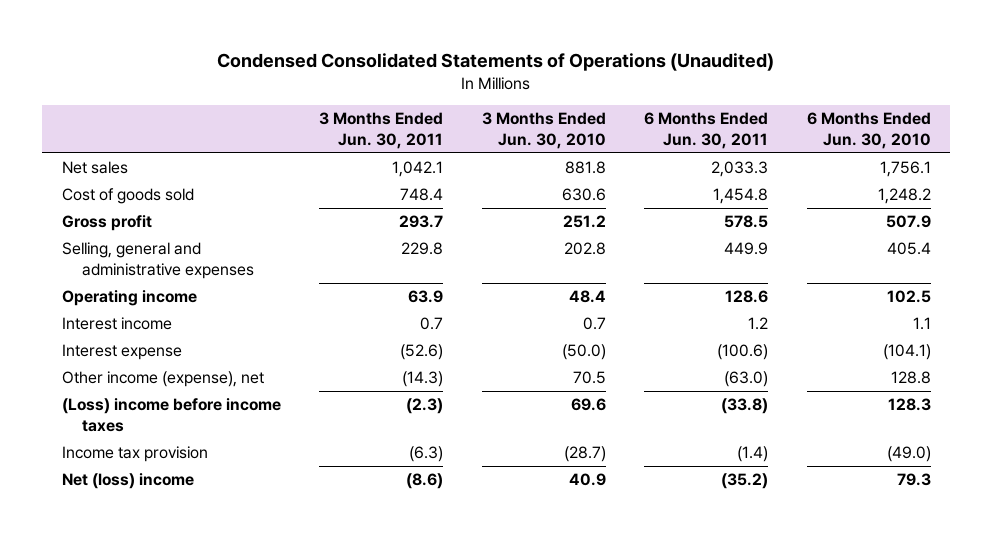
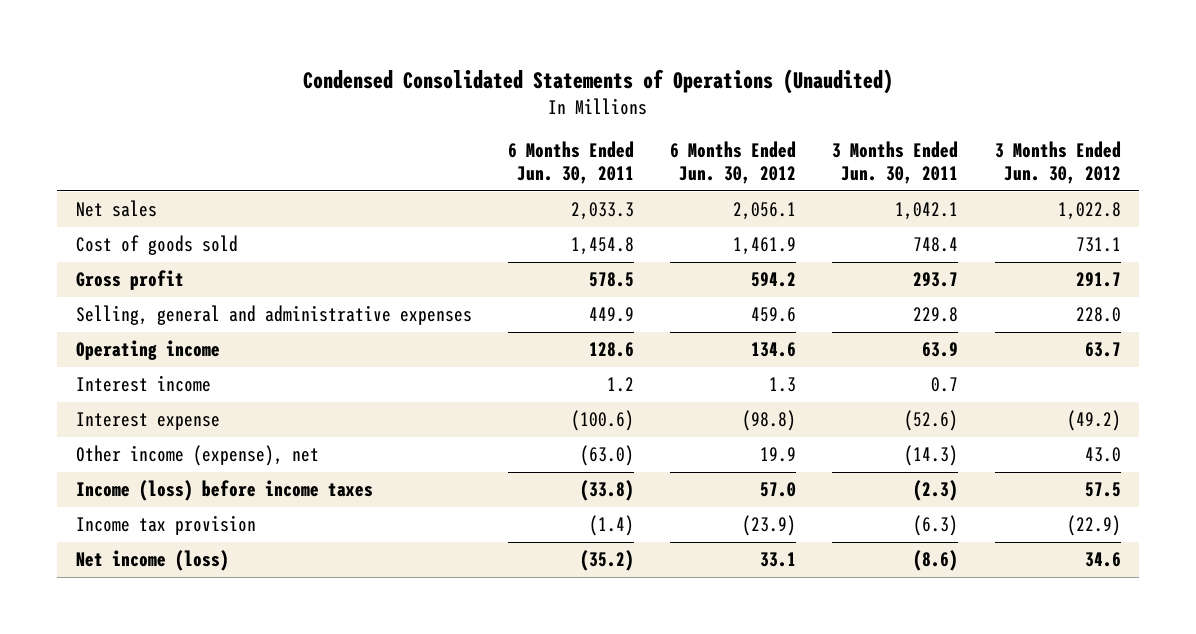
[481,112,606,149] 3 Months Ended Jun. 30, 2010 -> none
[806,112,931,149] 6 Months Ended Jun. 30, 2010 -> none
none -> [670,141,797,184] 6 Months Ended Jun. 30, 2012
none -> [994,141,1121,184] 3 Months Ended Jun. 30, 2012
[61,398,281,433] (Loss) income before income taxes -> [75,480,373,502] Income (loss) before income taxes
[61,473,194,490] Net (loss) income -> [75,550,229,572] Net income (loss)

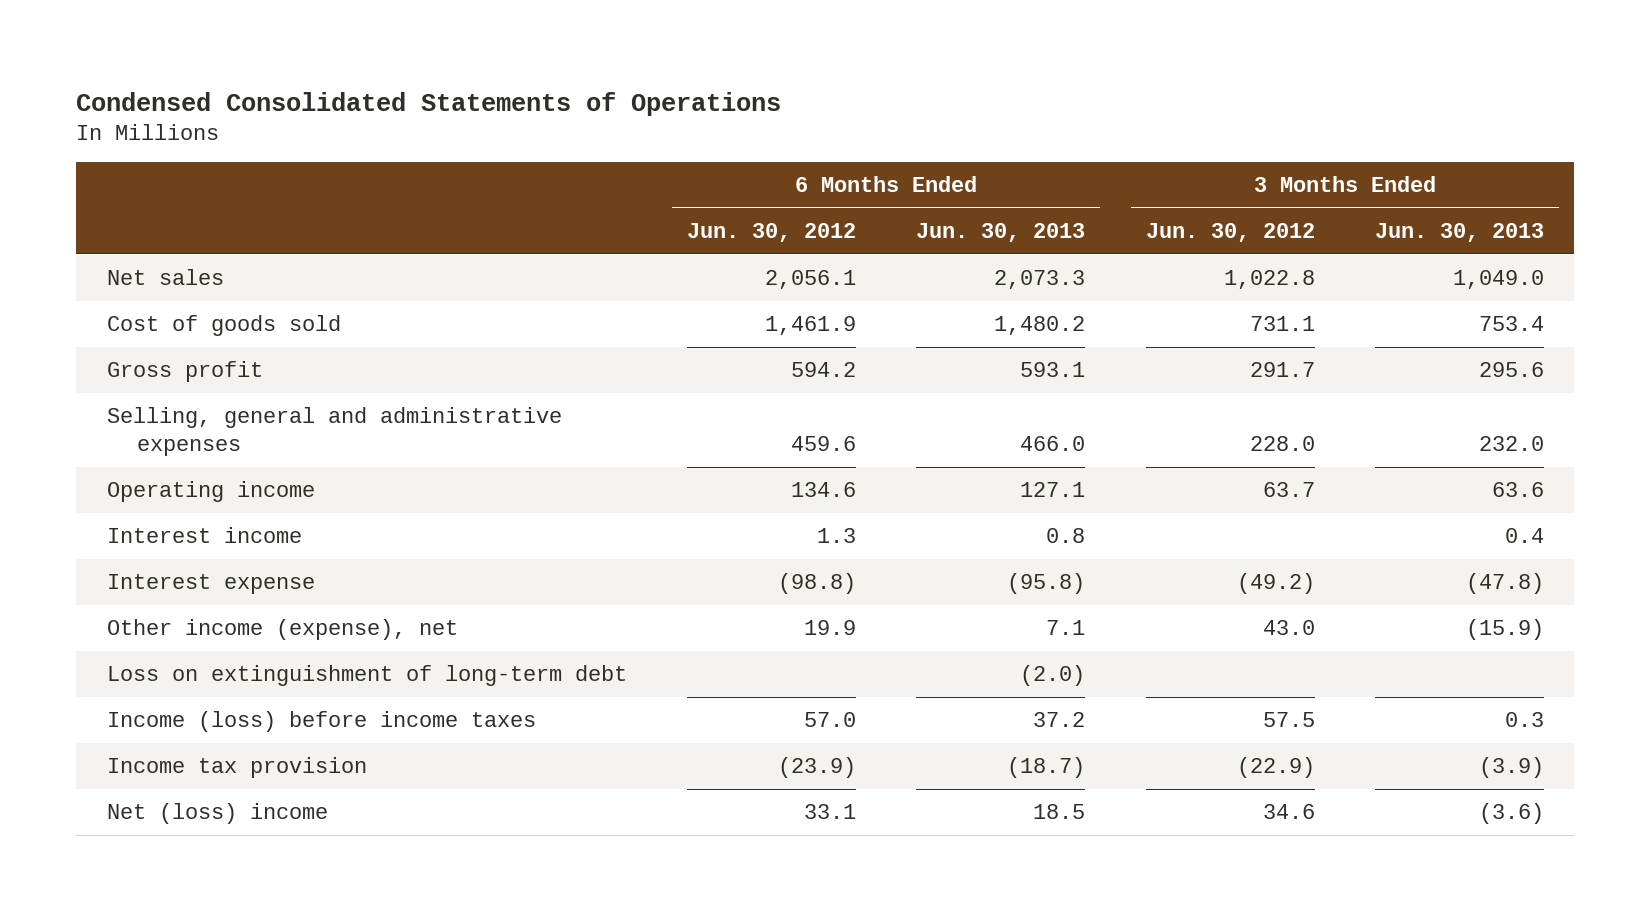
[303,68,894,94] Condensed Consolidated Statements of Operations (Unaudited) -> [76,91,782,116] Condensed Consolidated Statements of Operations
[507,141,634,184] 6 Months Ended Jun. 30, 2011 -> none
[832,141,959,184] 3 Months Ended Jun. 30, 2011 -> none
none -> [916,223,1086,243] Jun. 30, 2013
none -> [1375,223,1545,243] Jun. 30, 2013
none -> [106,665,627,687] Loss on extinguishment of long-term debt
[75,550,229,572] Net income (loss) -> [106,803,328,825] Net (loss) income

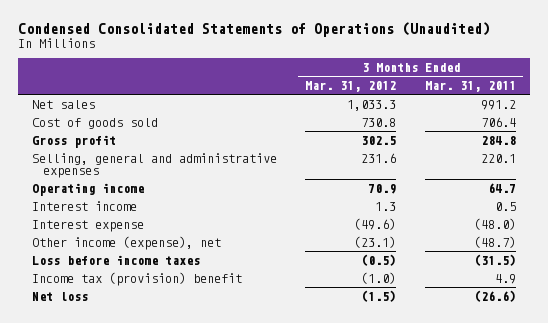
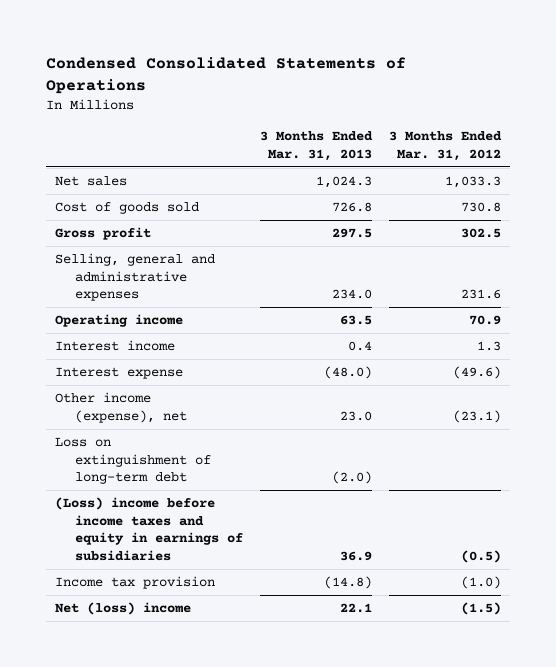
[17,21,490,37] Condensed Consolidated Statements of Operations (Unaudited) -> [46,57,407,95] Condensed Consolidated Statements of Operations
[424,80,516,92] Mar. 31, 2011 -> none
none -> [260,131,374,161] 3 Months Ended Mar. 31, 2013
none -> [54,437,211,485] Loss on extinguishment of long-term debt
[31,254,200,265] Loss before income taxes -> [54,497,243,561] (Loss) income before income taxes and equity in earnings of subsidiaries
[31,271,242,286] Income tax (provision) benefit -> [54,576,215,590] Income tax provision
[31,291,88,301] Net loss -> [54,602,191,616] Net (loss) income

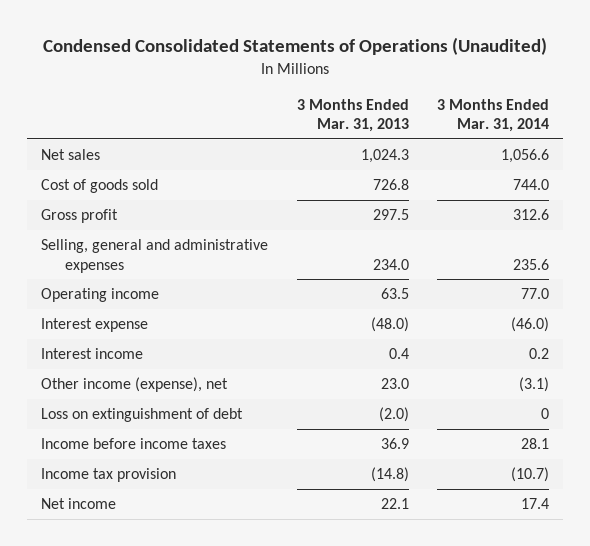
[46,57,407,95] Condensed Consolidated Statements of Operations -> [43,37,548,56] Condensed Consolidated Statements of Operations (Unaudited)
[389,131,503,161] 3 Months Ended Mar. 31, 2012 -> none
none -> [436,98,549,132] 3 Months Ended Mar. 31, 2014
[54,340,175,352] Interest income -> [41,348,144,360] Interest income
[54,437,211,485] Loss on extinguishment of long-term debt -> [41,408,244,423] Loss on extinguishment of debt
[54,497,243,561] (Loss) income before income taxes and equity in earnings of subsidiaries -> [41,438,227,450] Income before income taxes
[54,602,191,616] Net (loss) income -> [41,498,117,510] Net income

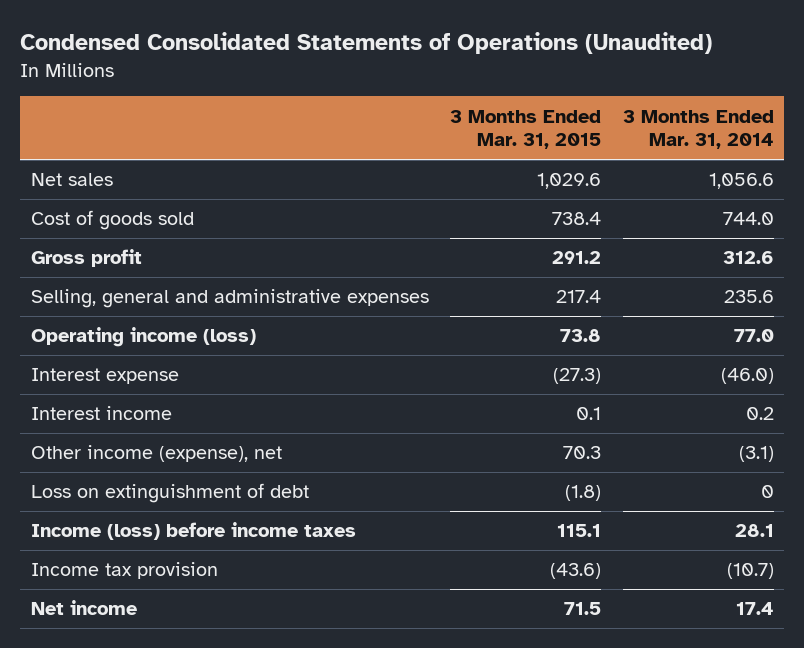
[296,98,409,132] 3 Months Ended Mar. 31, 2013 -> none
none -> [450,109,602,150] 3 Months Ended Mar. 31, 2015
[41,288,160,303] Operating income -> [30,327,256,348] Operating income (loss)
[41,438,227,450] Income before income taxes -> [30,522,356,541] Income (loss) before income taxes

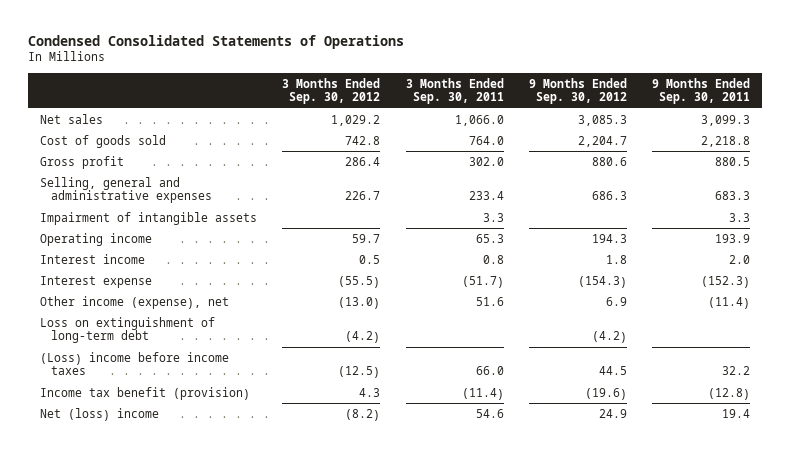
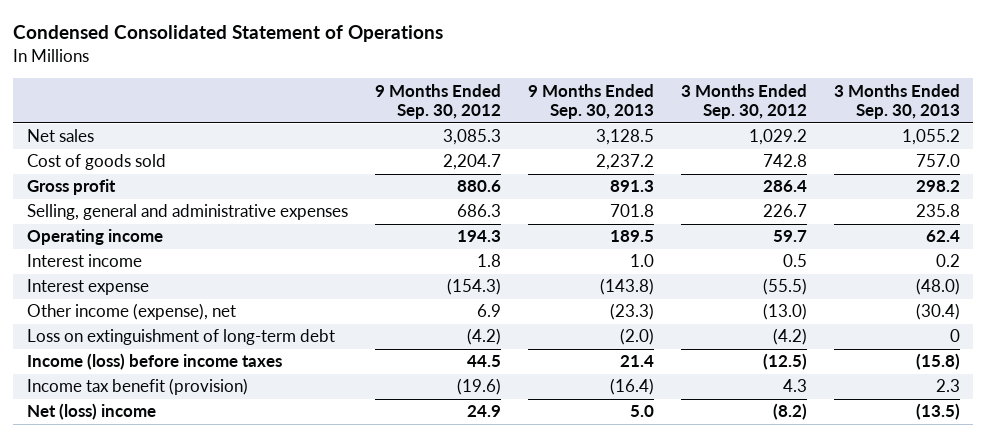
[27,34,404,49] Condensed Consolidated Statements of Operations -> [13,25,444,43] Condensed Consolidated Statement of Operations
[405,77,504,105] 3 Months Ended Sep. 30, 2011 -> none
[651,77,750,105] 9 Months Ended Sep. 30, 2011 -> none
none -> [527,83,654,120] 9 Months Ended Sep. 30, 2013
none -> [833,83,960,120] 3 Months Ended Sep. 30, 2013
[40,211,258,225] Impairment of intangible assets -> none
[40,351,230,376] (Loss) income before income taxes -> [26,353,282,371] Income (loss) before income taxes

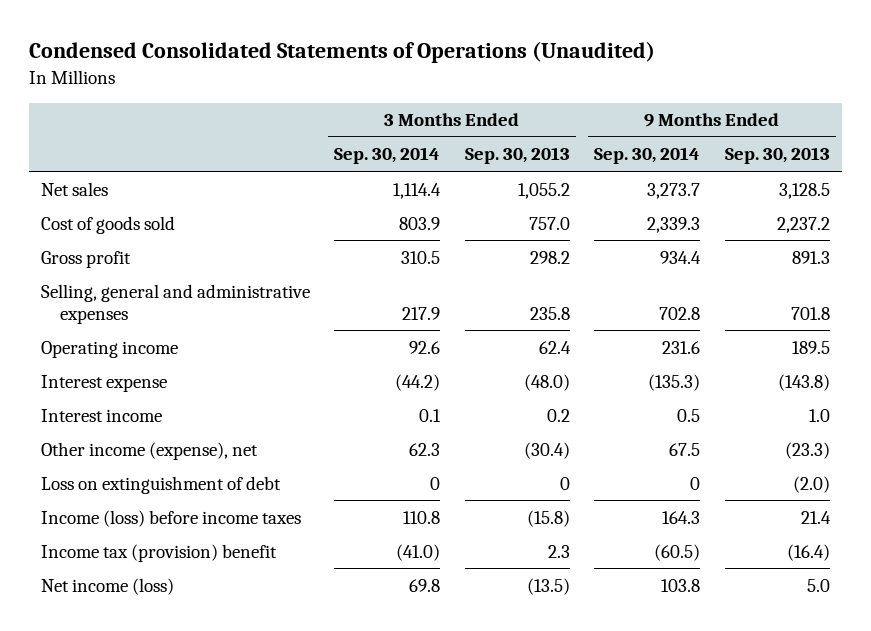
[13,25,444,43] Condensed Consolidated Statement of Operations -> [28,41,655,64] Condensed Consolidated Statements of Operations (Unaudited)
[374,83,501,120] 9 Months Ended Sep. 30, 2012 -> none
[680,83,807,120] 3 Months Ended Sep. 30, 2012 -> none
none -> [334,147,441,165] Sep. 30, 2014
none -> [594,147,701,165] Sep. 30, 2014
[26,254,142,268] Interest income -> [40,408,162,422] Interest income
[26,329,335,346] Loss on extinguishment of long-term debt -> [40,475,281,494] Loss on extinguishment of debt
[26,378,248,396] Income tax benefit (provision) -> [40,543,277,562] Income tax (provision) benefit
[26,403,156,421] Net (loss) income -> [40,577,174,595] Net income (loss)

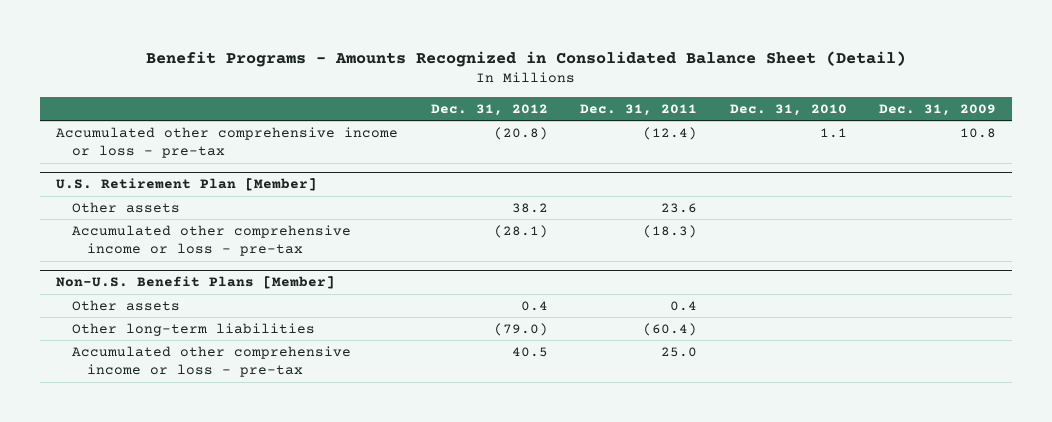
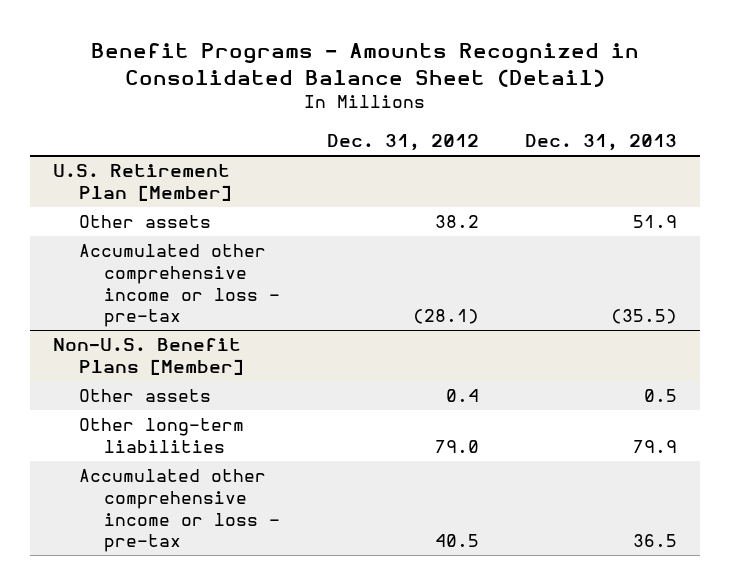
[580,104,698,117] Dec. 31, 2011 -> none
[729,104,847,117] Dec. 31, 2010 -> none
[878,104,996,117] Dec. 31, 2009 -> none
none -> [524,134,677,152] Dec. 31, 2013
[56,126,399,159] Accumulated other comprehensive income or loss - pre-tax -> none
[493,322,548,336] (79.0) -> [434,440,479,454] 79.0

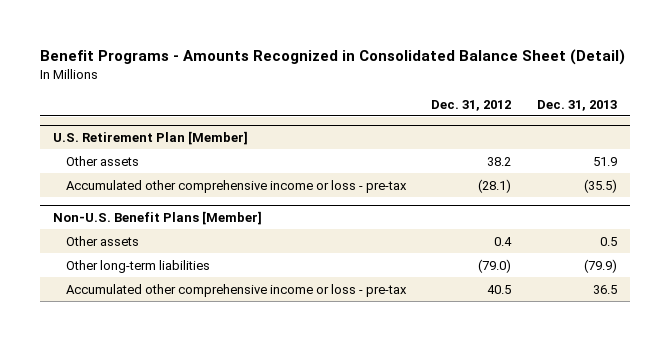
[434,440,479,454] 79.0 -> [478,258,512,273] (79.0)
[632,440,677,454] 79.9 -> [583,258,617,273] (79.9)

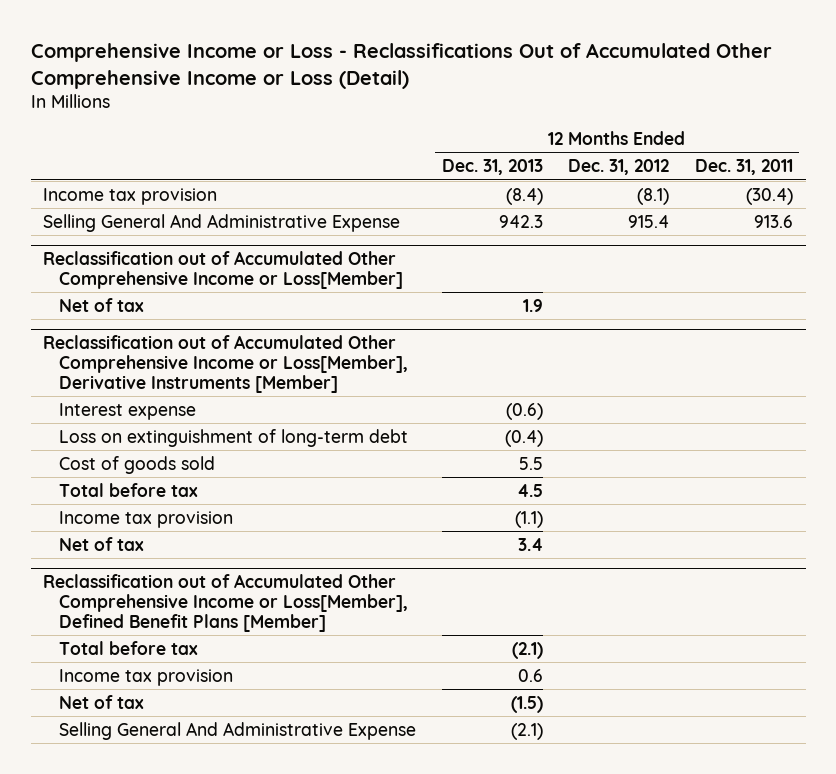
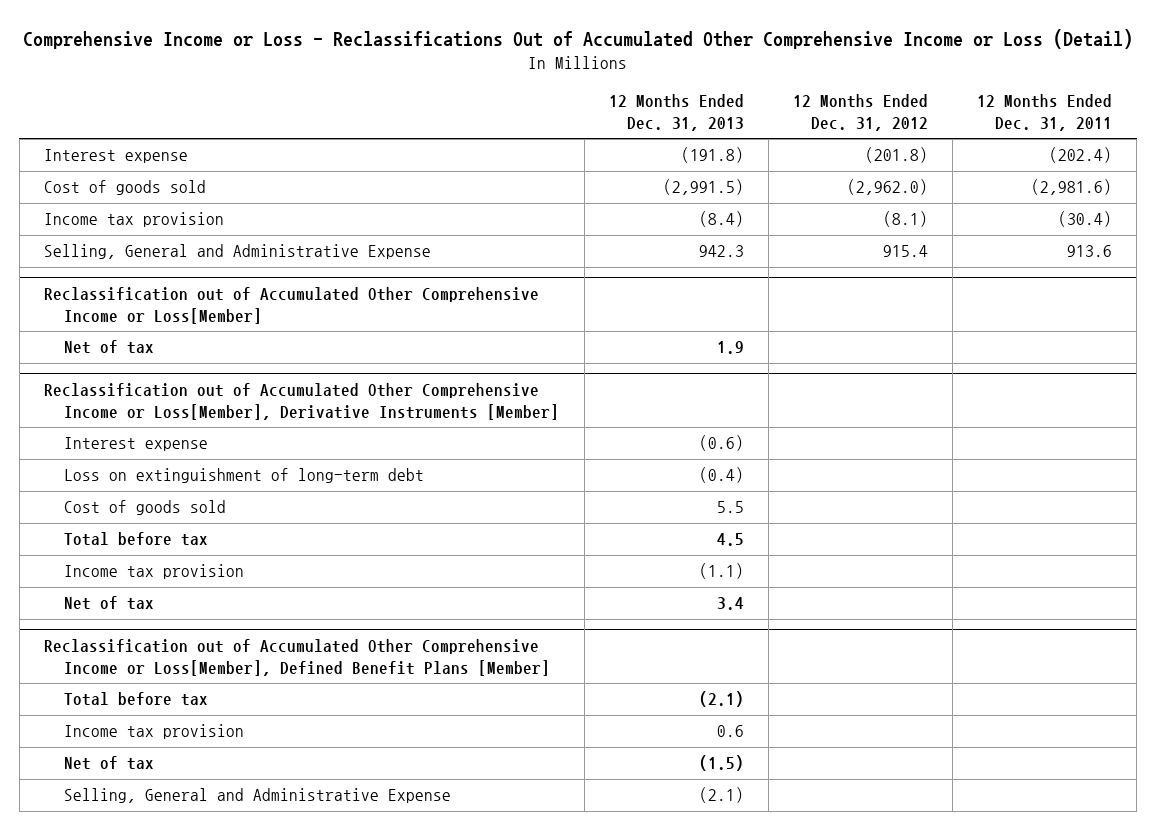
none -> [43,149,188,164] Interest expense
none -> [43,180,206,196] Cost of goods sold
[43,213,401,232] Selling General And Administrative Expense -> [43,244,431,260] Selling, General and Administrative Expense
[58,721,416,740] Selling General And Administrative Expense -> [64,788,452,804] Selling, General and Administrative Expense

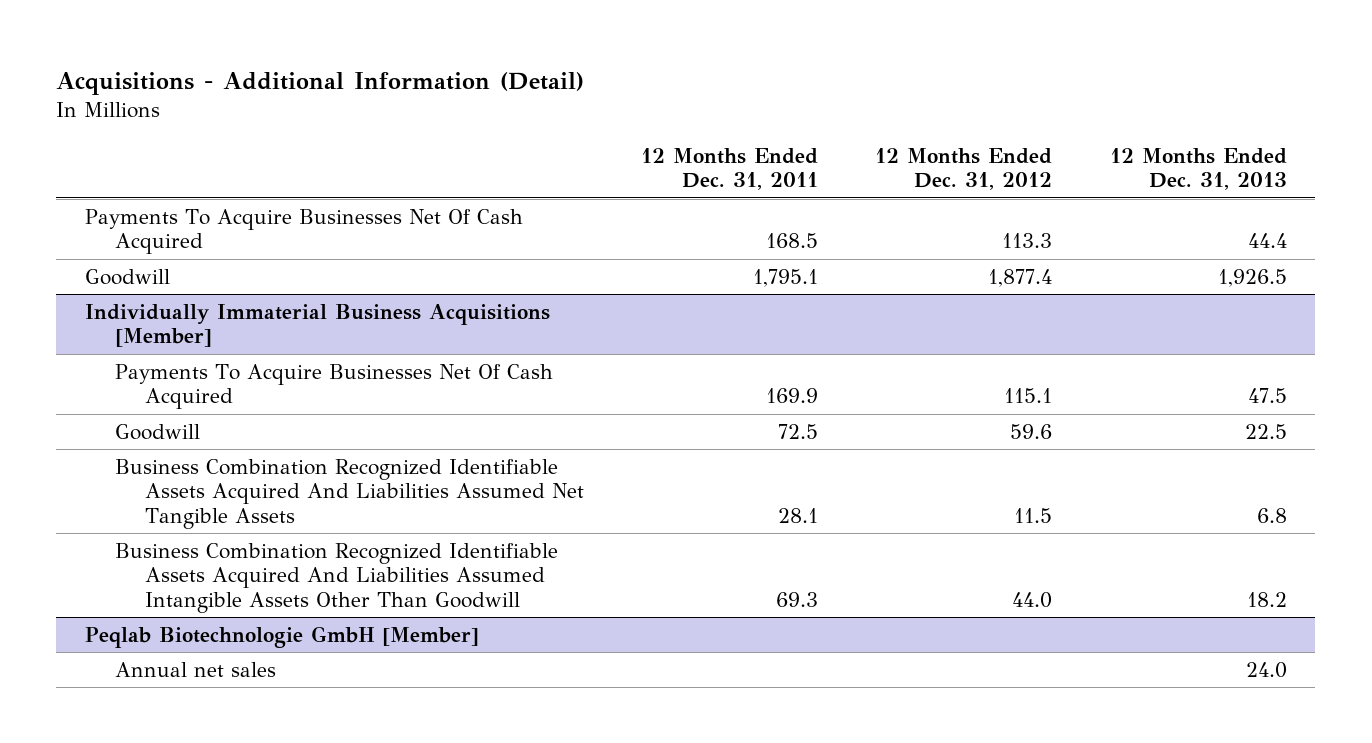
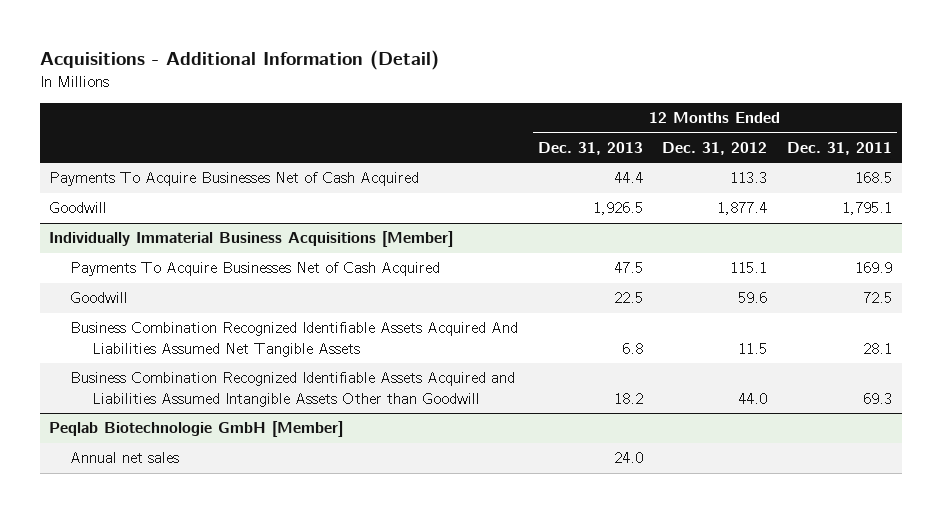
[84,208,523,255] Payments To Acquire Businesses Net Of Cash Acquired -> [49,172,420,187] Payments To Acquire Businesses Net of Cash Acquired
[115,363,554,410] Payments To Acquire Businesses Net Of Cash Acquired -> [70,262,441,277] Payments To Acquire Businesses Net of Cash Acquired
[115,542,559,613] Business Combination Recognized Identifiable Assets Acquired And Liabilities Assumed Intangible Assets Other Than Goodwill -> [70,372,516,407] Business Combination Recognized Identifiable Assets Acquired and Liabilities Assumed Intangible Assets Other than Goodwill

